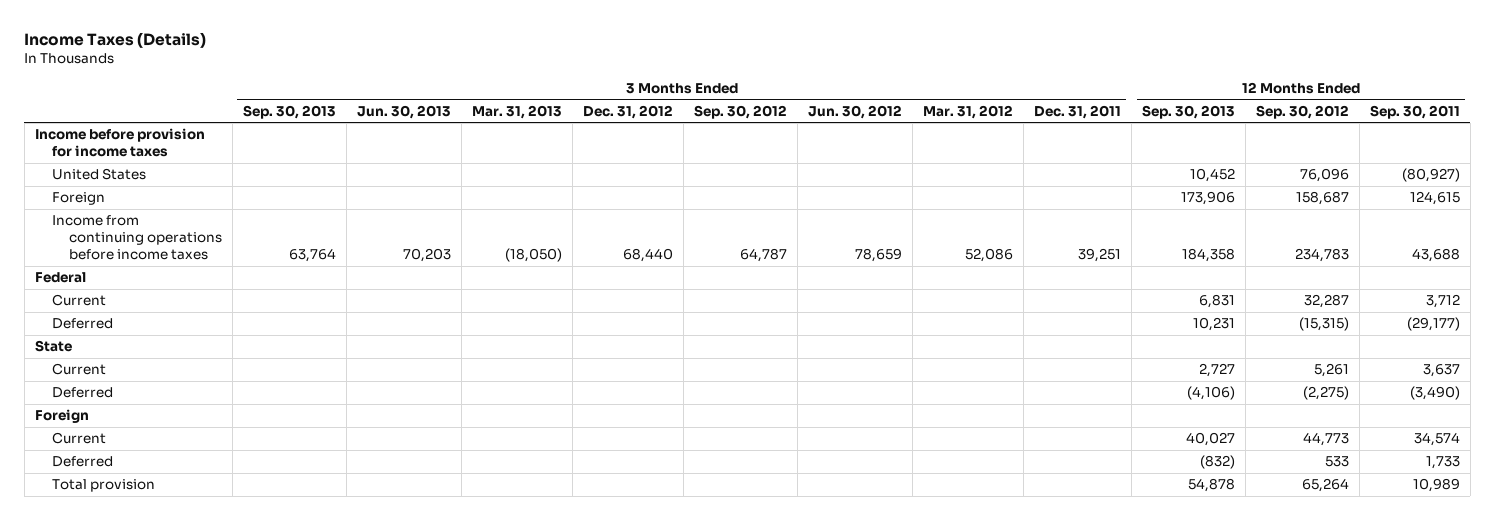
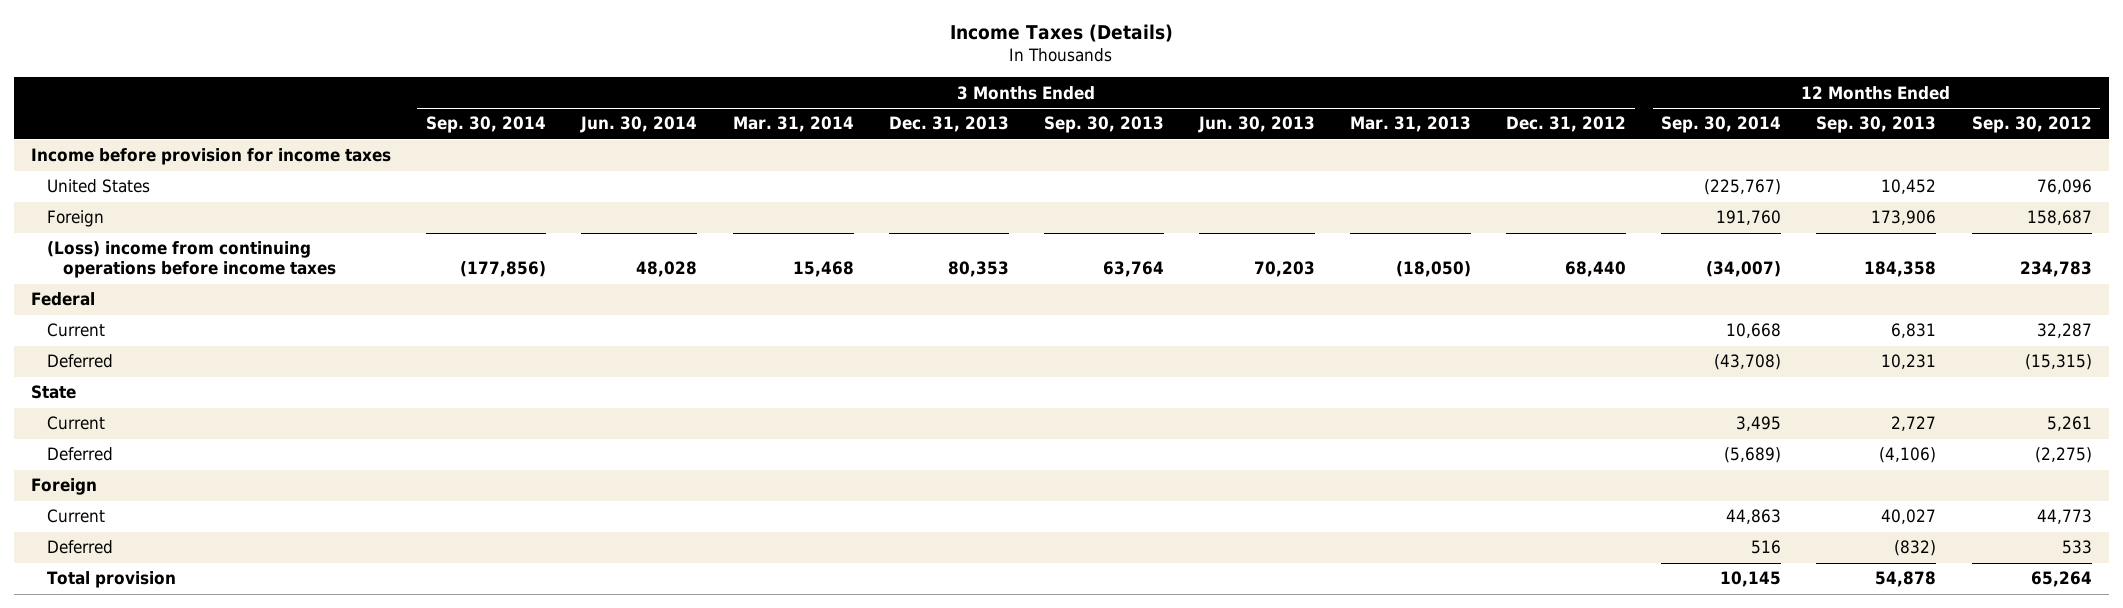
[693,104,787,119] Sep. 30, 2012 -> none
[807,104,902,119] Jun. 30, 2012 -> none
[922,104,1013,119] Mar. 31, 2012 -> none
[1033,104,1121,119] Dec. 31, 2011 -> none
[1369,104,1460,119] Sep. 30, 2011 -> none
none -> [426,116,547,134] Sep. 30, 2014
none -> [580,116,698,134] Jun. 30, 2014
none -> [732,116,854,133] Mar. 31, 2014
none -> [888,116,1009,133] Dec. 31, 2013
none -> [1661,116,1782,134] Sep. 30, 2014
[51,215,222,261] Income from continuing operations before income taxes -> [47,241,337,279] (Loss) income from continuing operations before income taxes

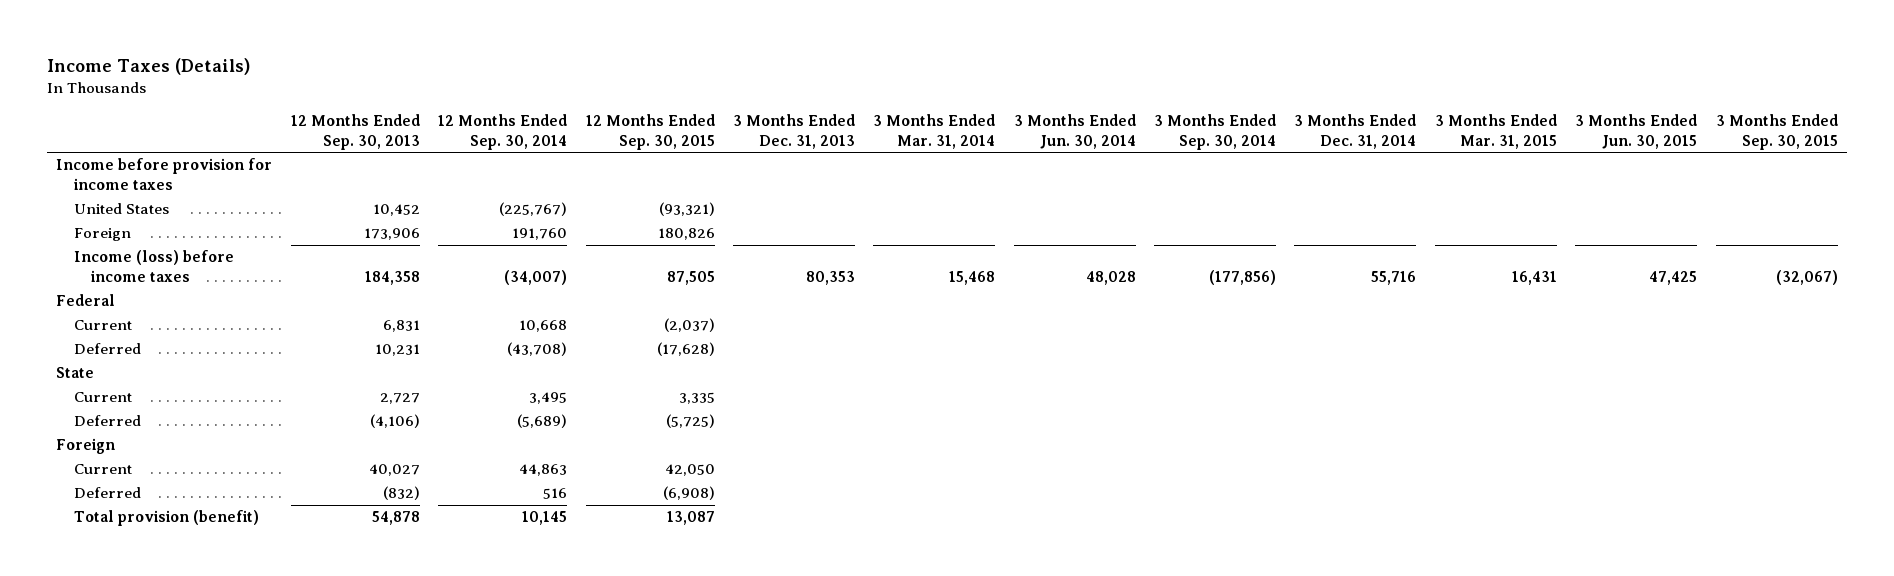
[1043,116,1164,134] Sep. 30, 2013 -> none
[1197,116,1315,134] Jun. 30, 2013 -> none
[1350,116,1472,133] Mar. 31, 2013 -> none
[1506,116,1627,133] Dec. 31, 2012 -> none
[1971,116,2092,134] Sep. 30, 2012 -> none
none -> [585,113,715,150] 12 Months Ended Sep. 30, 2015
none -> [1294,113,1417,149] 3 Months Ended Dec. 31, 2014
none -> [1434,113,1557,149] 3 Months Ended Mar. 31, 2015
none -> [1575,113,1698,149] 3 Months Ended Jun. 30, 2015
none -> [1715,113,1838,150] 3 Months Ended Sep. 30, 2015
[47,241,337,279] (Loss) income from continuing operations before income taxes -> [73,250,234,283] Income (loss) before income taxes
[47,571,177,589] Total provision -> [73,510,259,527] Total provision (benefit)

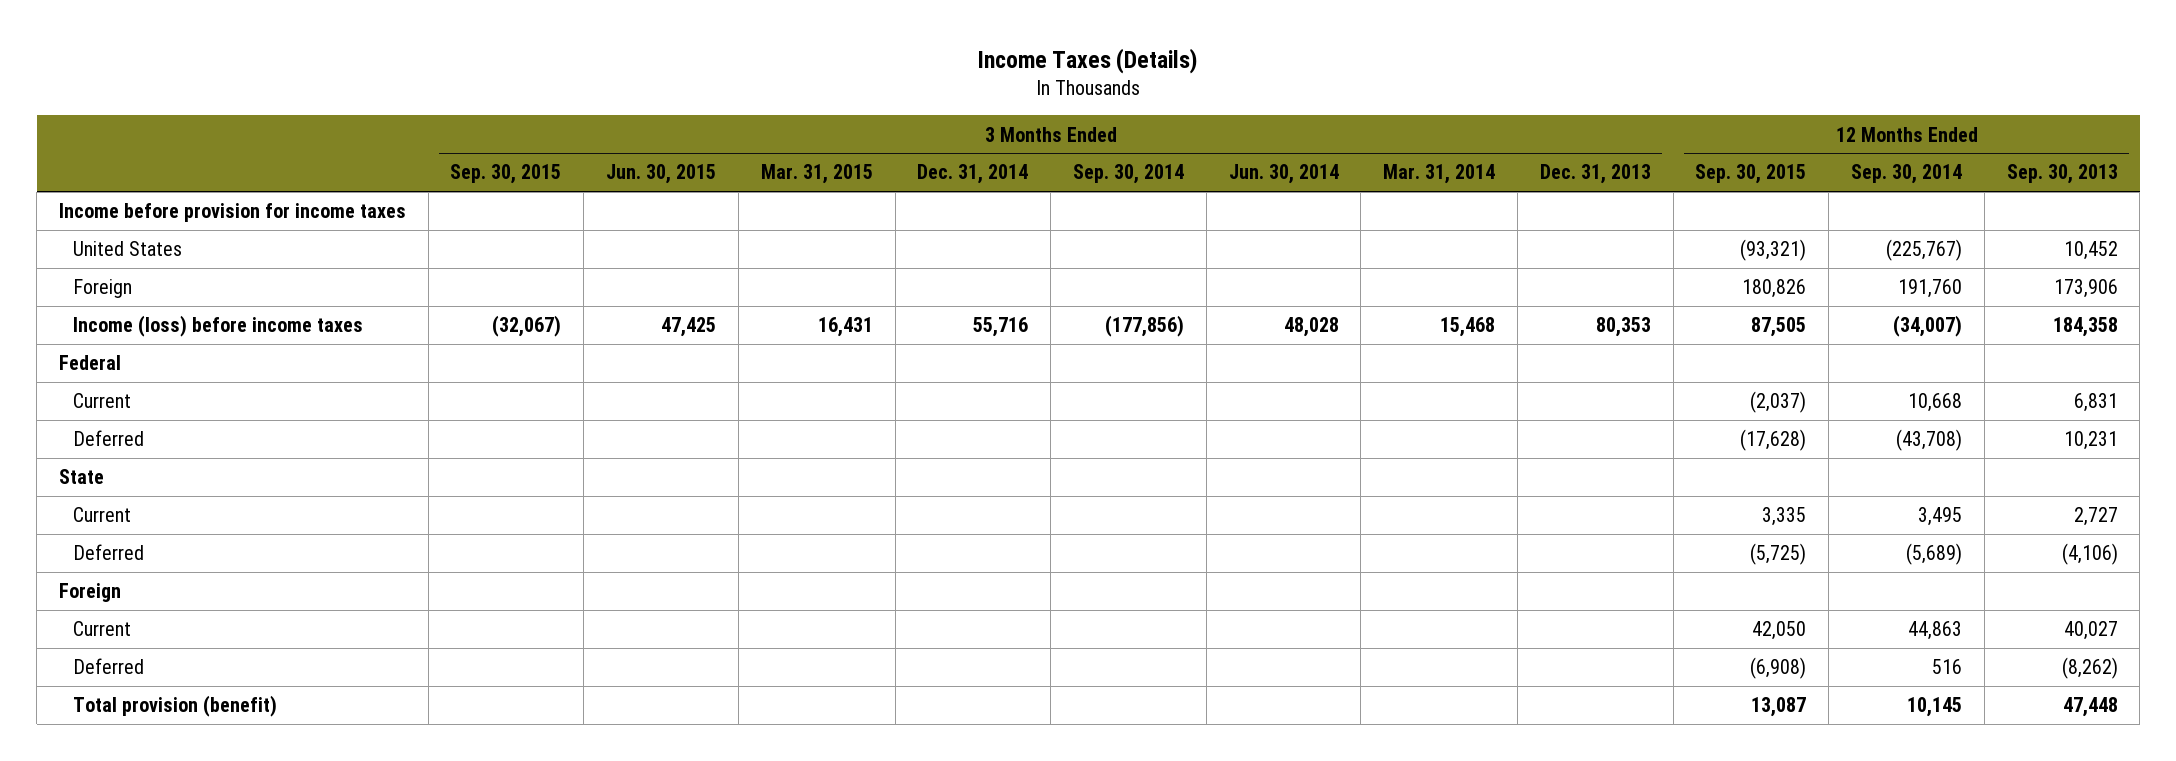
[382,486,420,501] (832) -> [2061,657,2118,680] (8,262)
[371,511,420,526] 54,878 -> [2062,697,2118,718] 47,448

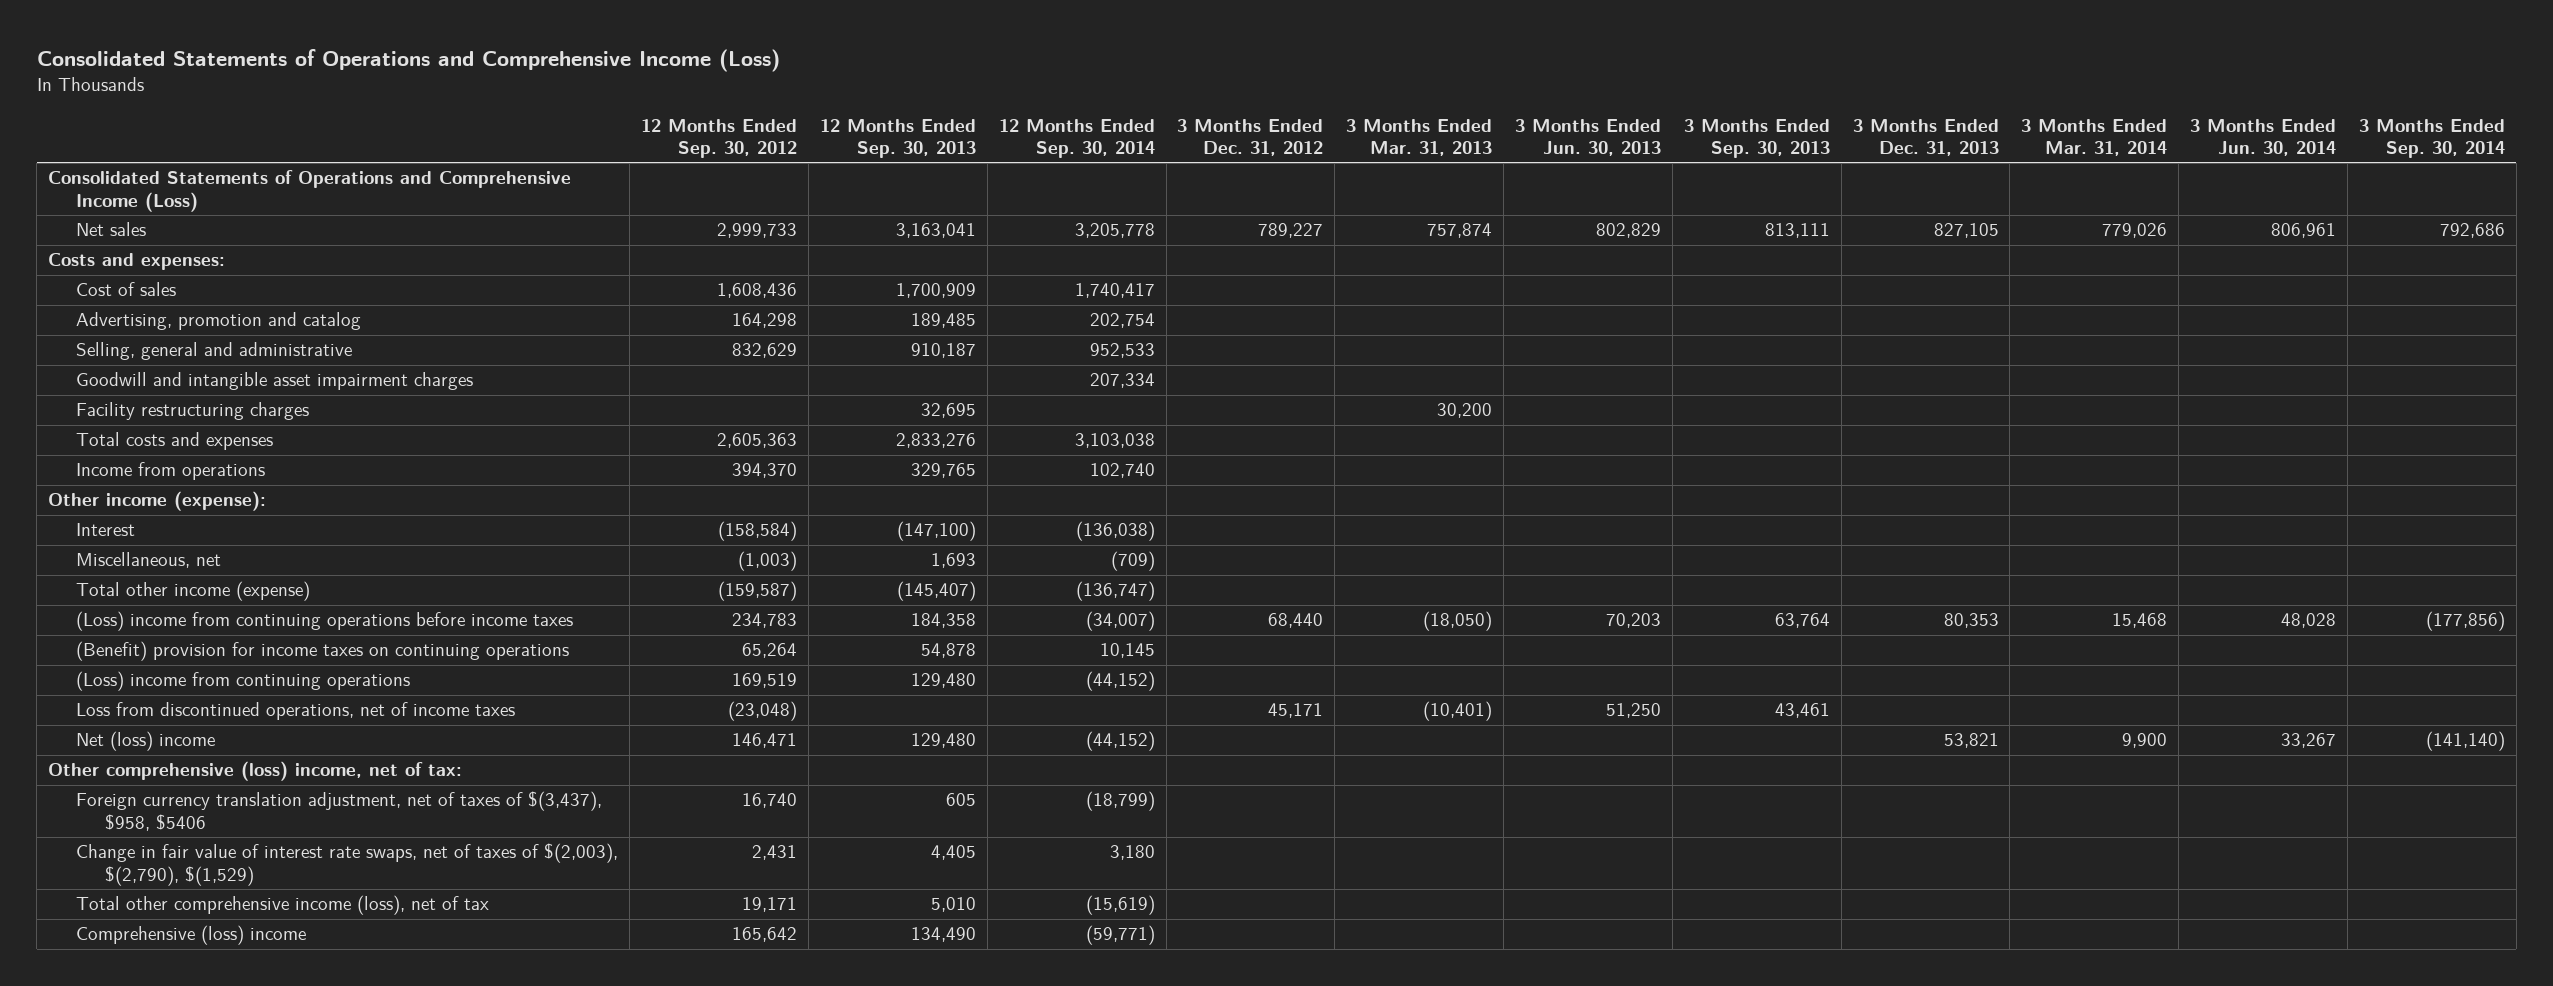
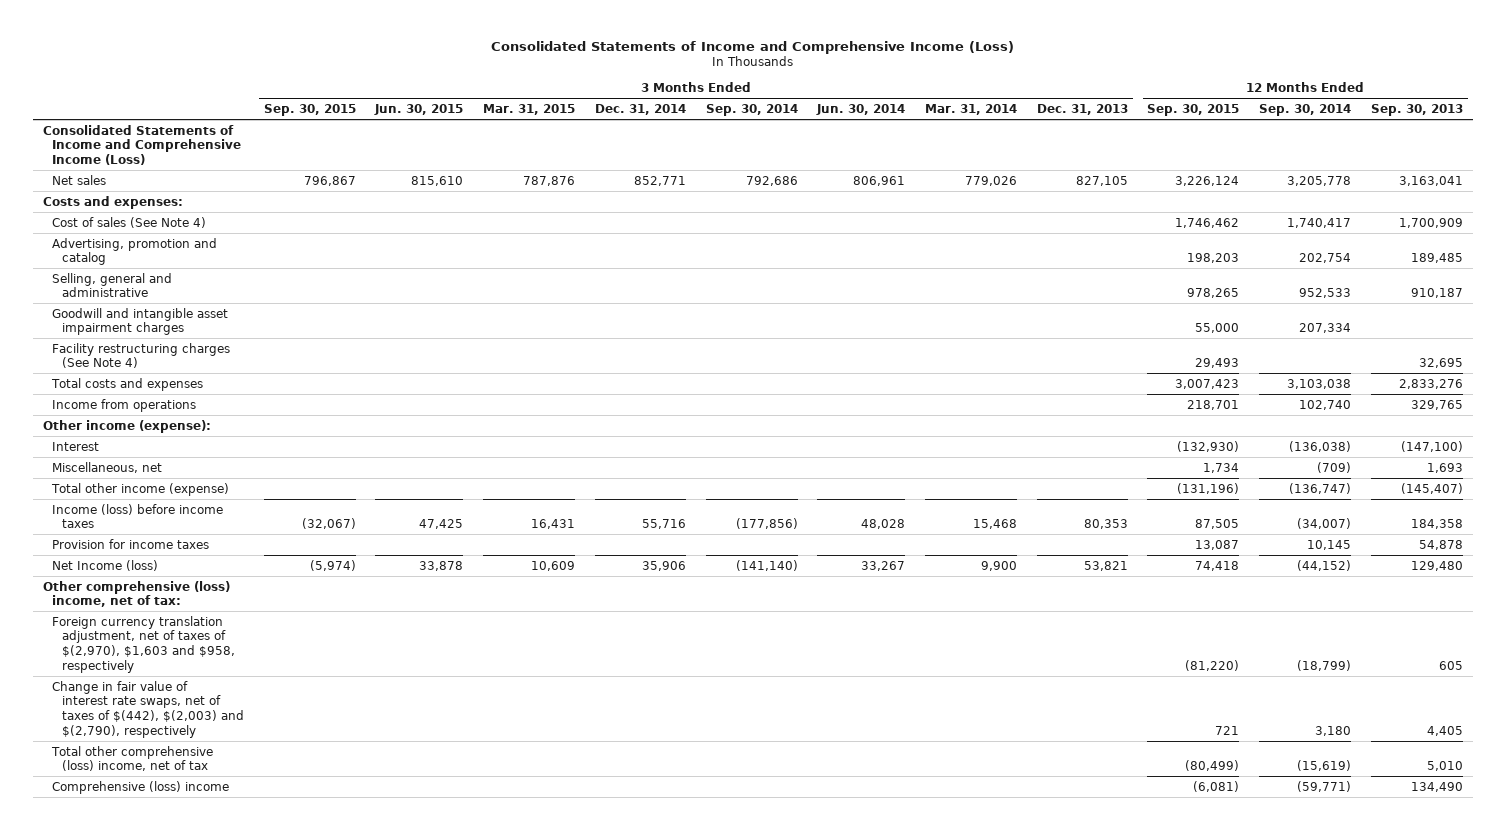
[36,48,780,72] Consolidated Statements of Operations and Comprehensive Income (Loss) -> [490,40,1014,54] Consolidated Statements of Income and Comprehensive Income (Loss)
[641,118,798,159] 12 Months Ended Sep. 30, 2012 -> none
[1177,118,1324,157] 3 Months Ended Dec. 31, 2012 -> none
[1346,118,1493,157] 3 Months Ended Mar. 31, 2013 -> none
[1515,118,1662,157] 3 Months Ended Jun. 30, 2013 -> none
[1683,118,1830,159] 3 Months Ended Sep. 30, 2013 -> none
none -> [263,104,356,117] Sep. 30, 2015
none -> [374,104,464,116] Jun. 30, 2015
none -> [483,104,576,116] Mar. 31, 2015
none -> [594,104,686,116] Dec. 31, 2014
none -> [1147,104,1240,117] Sep. 30, 2015
[48,170,572,212] Consolidated Statements of Operations and Comprehensive Income (Loss) -> [42,124,242,166] Consolidated Statements of Income and Comprehensive Income (Loss)
[76,282,177,297] Cost of sales -> [52,216,207,228] Cost of sales (See Note 4)
[76,402,310,421] Facility restructuring charges -> [52,342,231,369] Facility restructuring charges (See Note 4)
[76,671,411,692] (Loss) income from continuing operations -> none
[76,702,516,721] Loss from discontinued operations, net of income taxes -> none
[76,611,574,632] (Loss) income from continuing operations before income taxes -> [52,503,224,529] Income (loss) before income taxes
[76,641,570,662] (Benefit) provision for income taxes on continuing operations -> [52,538,210,549] Provision for income taxes
[76,731,216,752] Net (loss) income -> [52,559,159,571] Net Income (loss)
[76,791,603,831] Foreign currency translation adjustment, net of taxes of $(3,437), $958, $5406 -> [52,615,236,673] Foreign currency translation adjustment, net of taxes of $(2,970), $1,603 and $958, respectively
[76,843,619,886] Change in fair value of interest rate swaps, net of taxes of $(2,003), $(2,790), $(1,529) -> [52,680,245,738] Change in fair value of interest rate swaps, net of taxes of $(442), $(2,003) and $(2,790), respectively
[76,895,490,916] Total other comprehensive income (loss), net of tax -> [51,745,214,772] Total other comprehensive (loss) income, net of tax

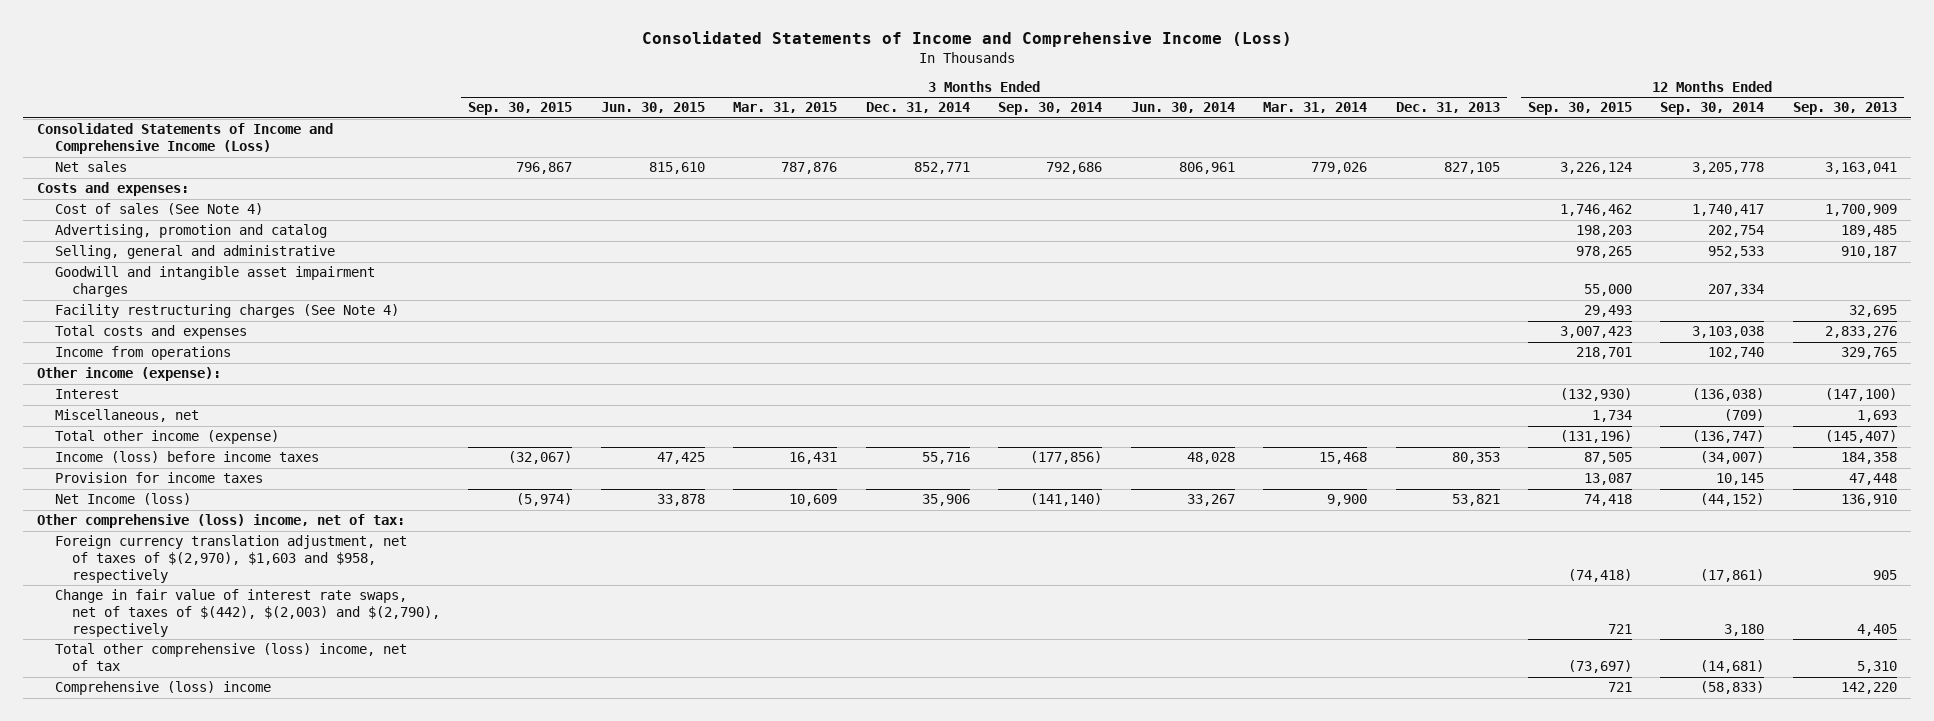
[1418,539,1463,550] 54,878 -> [1848,473,1897,486] 47,448
[1410,560,1463,571] 129,480 -> [1840,494,1897,507] 136,910
[1185,659,1240,671] (81,220) -> [1568,569,1633,583] (74,418)
[1297,659,1352,671] (18,799) -> [1700,569,1765,583] (17,861)
[1438,660,1463,670] 605 -> [1872,570,1897,581] 905
[1185,760,1240,772] (80,499) -> [1568,660,1633,674] (73,697)
[1297,760,1352,772] (15,619) -> [1700,660,1765,674] (14,681)
[1426,761,1463,772] 5,010 -> [1856,661,1897,674] 5,310
[1193,780,1240,792] (6,081) -> [1608,682,1633,693] 721
[1297,780,1352,792] (59,771) -> [1700,681,1765,695] (58,833)
[1410,781,1463,792] 134,490 -> [1840,682,1897,695] 142,220

